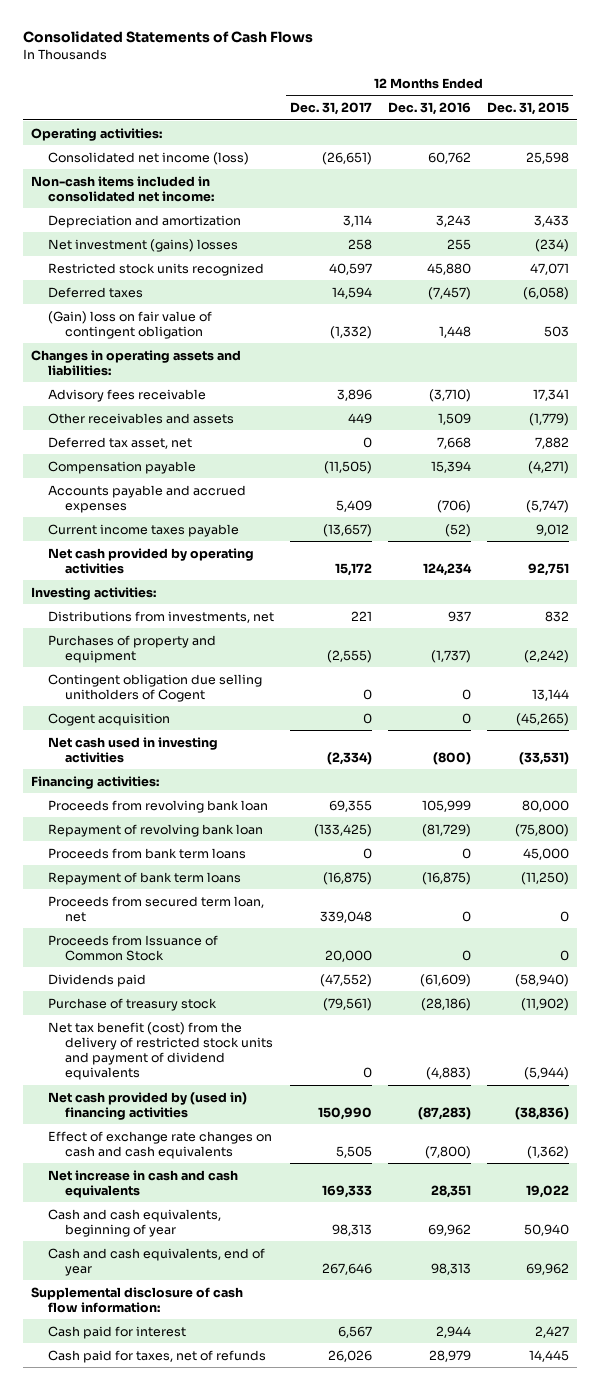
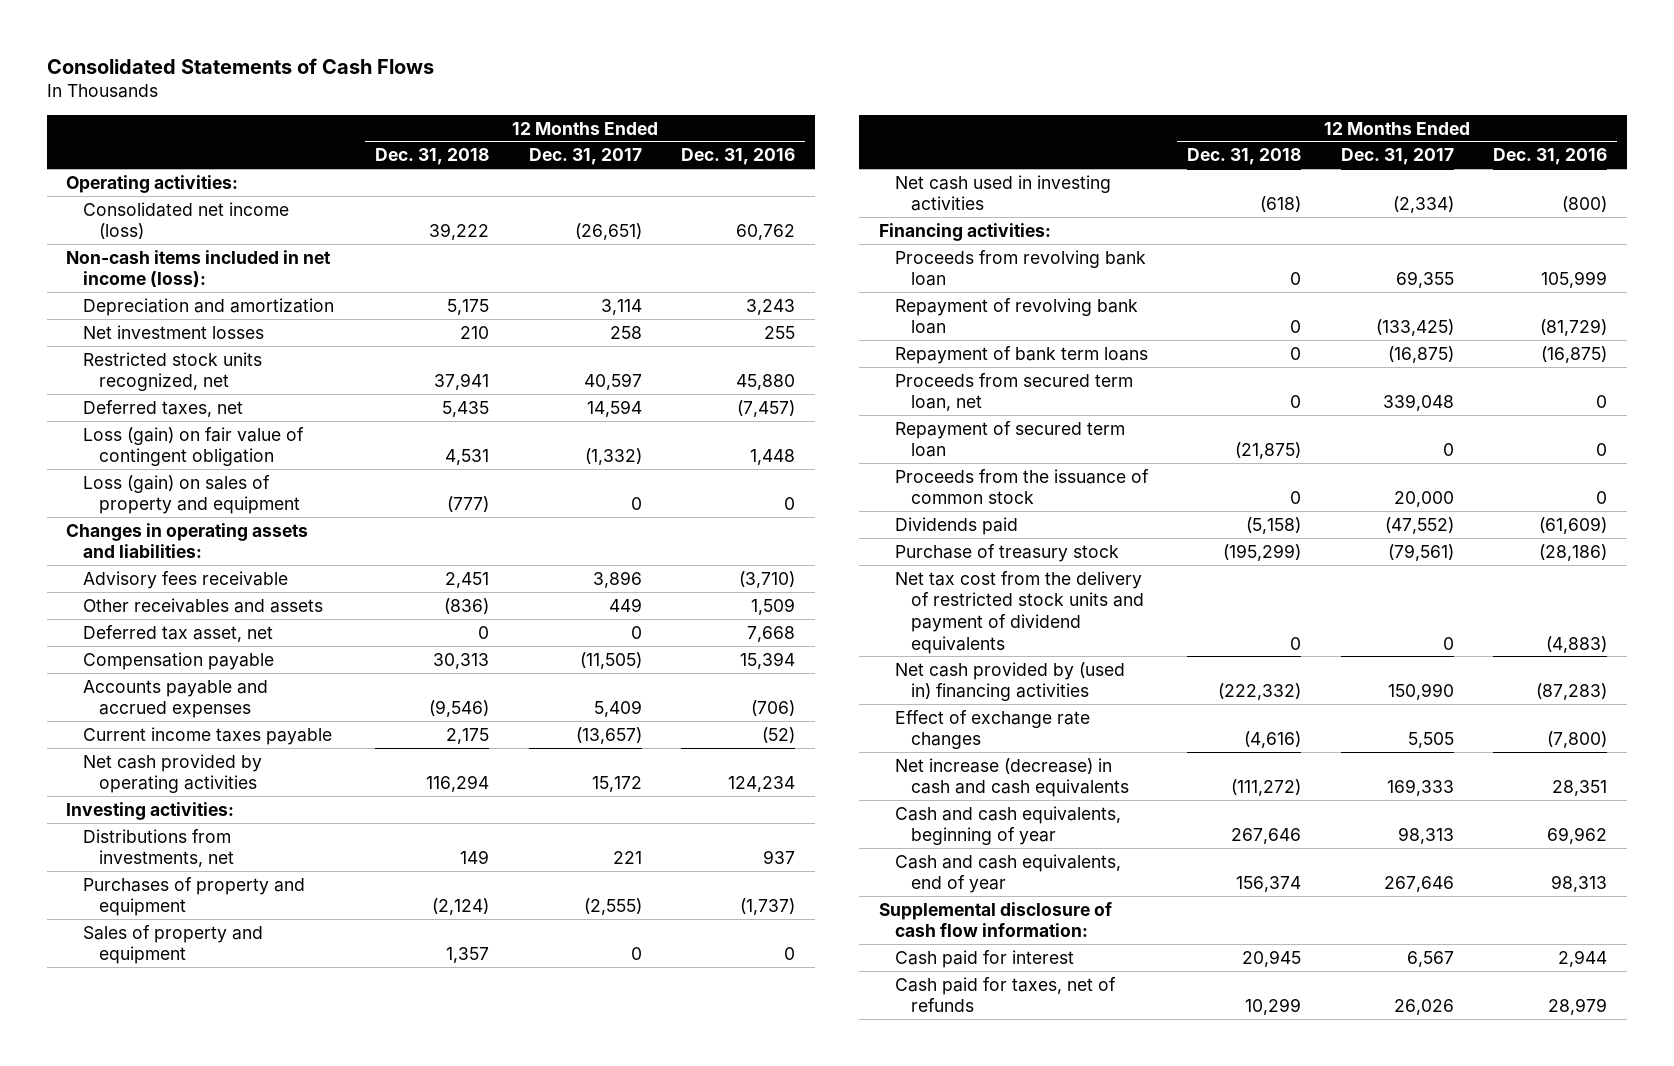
[486,102,569,116] Dec. 31, 2015 -> none
none -> [375,148,490,166] Dec. 31, 2018
[30,175,214,202] Non-cash items included in consolidated net income: -> [66,249,332,288] Non-cash items included in net income (loss):
[47,238,238,252] Net investment (gains) losses -> [82,324,264,339] Net investment losses
[47,262,264,276] Restricted stock units recognized -> [82,351,262,392] Restricted stock units recognized, net
[47,286,143,298] Deferred taxes -> [82,399,243,417] Deferred taxes, net
[47,310,212,339] (Gain) loss on fair value of contingent obligation -> [82,426,304,467] Loss (gain) on fair value of contingent obligation
none -> [82,474,300,515] Loss (gain) on sales of property and equipment
[47,673,262,702] Contingent obligation due selling unitholders of Cogent -> none
[47,712,170,726] Cogent acquisition -> none
none -> [82,924,263,965] Sales of property and equipment
[47,847,246,859] Proceeds from bank term loans -> none
none -> [894,420,1125,458] Repayment of secured term loan
[47,934,218,961] Proceeds from Issuance of Common Stock -> [894,468,1149,505] Proceeds from the issuance of common stock
[47,1021,274,1080] Net tax benefit (cost) from the delivery of restricted stock units and payment of dividend equivalents -> [894,570,1145,654] Net tax cost from the delivery of restricted stock units and payment of dividend equivalents
[47,1130,272,1159] Effect of exchange rate changes on cash and cash equivalents -> [894,709,1090,750] Effect of exchange rate changes
[47,1169,238,1198] Net increase in cash and cash equivalents -> [894,757,1130,798] Net increase (decrease) in cash and cash equivalents

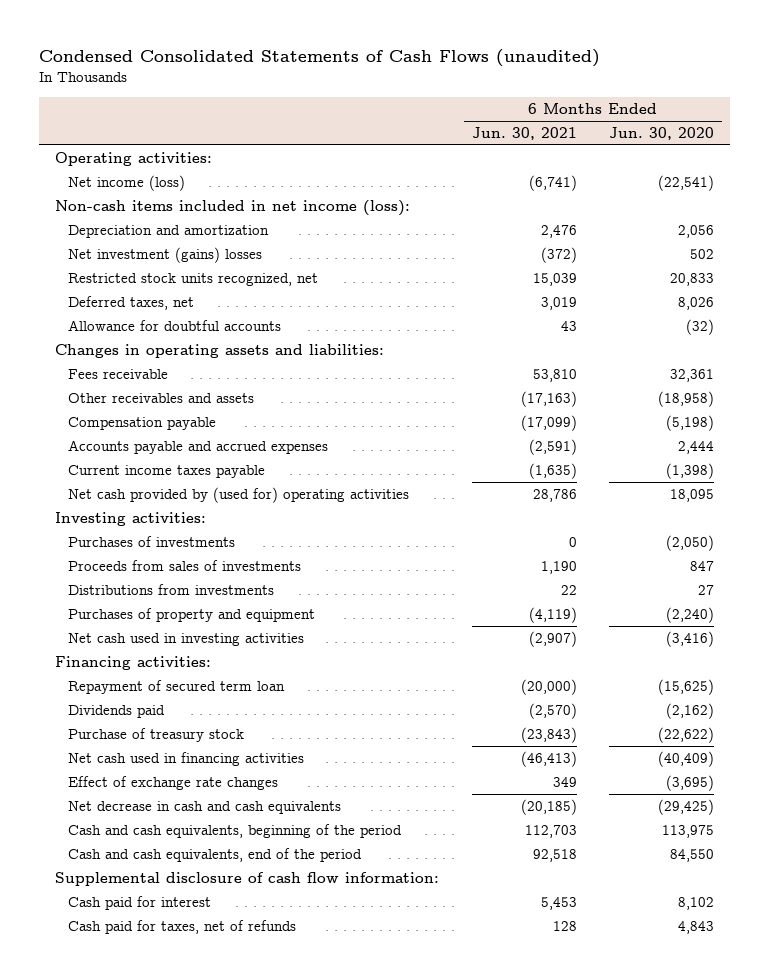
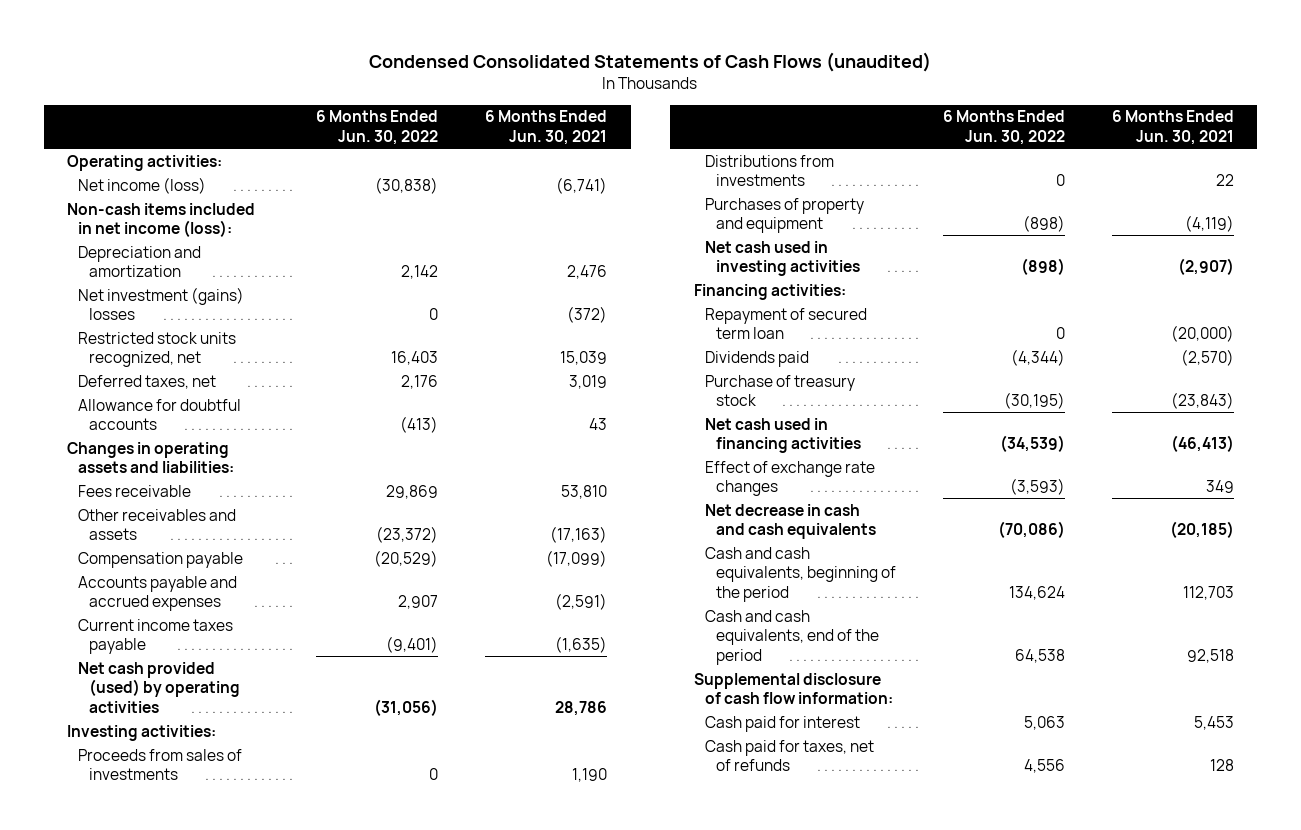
[609,127,715,141] Jun. 30, 2020 -> none
none -> [316,110,439,146] 6 Months Ended Jun. 30, 2022
[67,487,409,504] Net cash provided by (used for) operating activities -> [78,661,241,713] Net cash provided (used) by operating activities
[67,536,235,548] Purchases of investments -> none

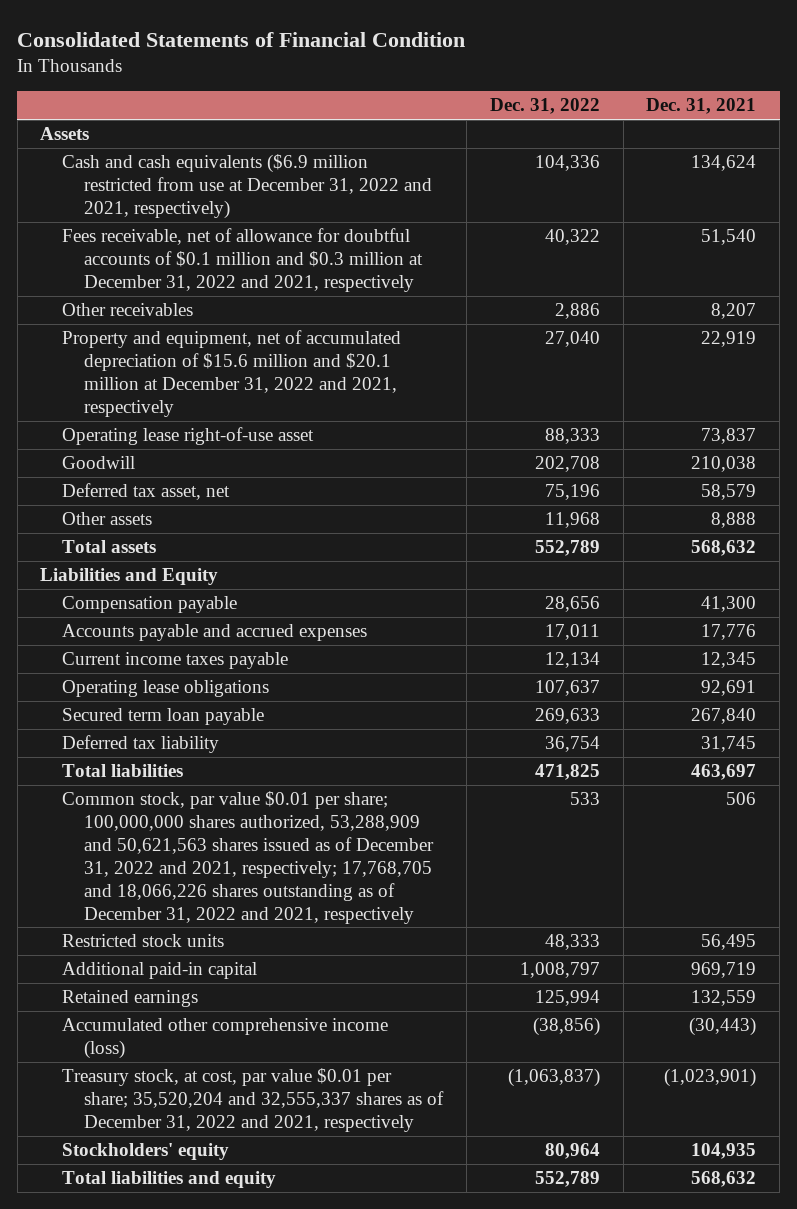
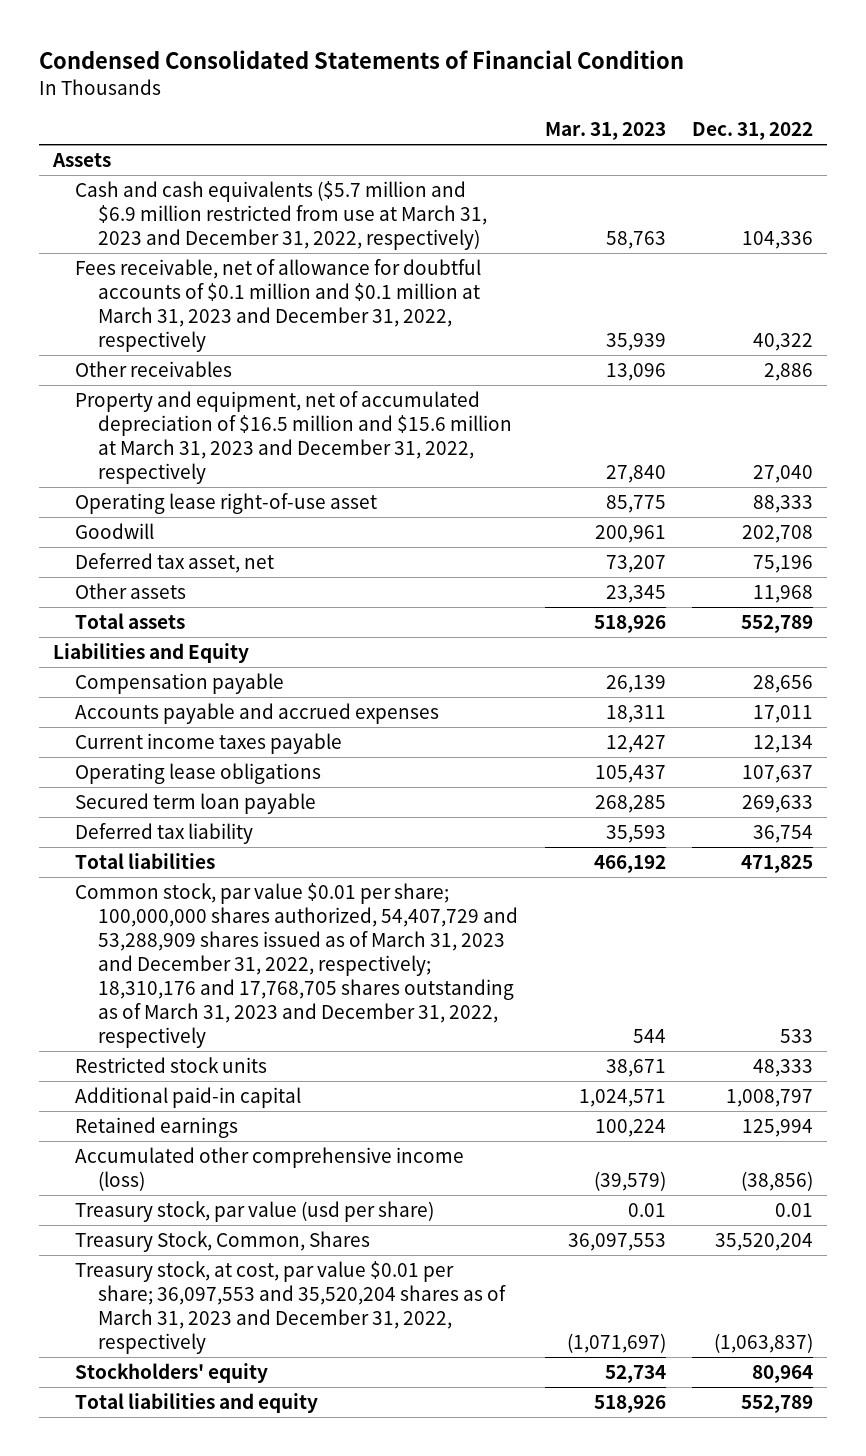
[17,31,466,47] Consolidated Statements of Financial Condition -> [39,50,685,70] Condensed Consolidated Statements of Financial Condition
[646,98,757,115] Dec. 31, 2021 -> none
none -> [544,122,666,141] Mar. 31, 2023
[62,154,433,219] Cash and cash equivalents ($6.9 million restricted from use at December 31, 2022 and 2021, respectively) -> [75,180,487,250] Cash and cash equivalents ($5.7 million and $6.9 million restricted from use at March 31, 2023 and December 31, 2022, respectively)
[62,228,424,292] Fees receivable, net of allowance for doubtful accounts of $0.1 million and $0.3 million at December 31, 2022 and 2021, respectively -> [75,258,482,352] Fees receivable, net of allowance for doubtful accounts of $0.1 million and $0.1 million at March 31, 2023 and December 31, 2022, respectively
[62,330,402,417] Property and equipment, net of accumulated depreciation of $15.6 million and $20.1 million at December 31, 2022 and 2021, respectively -> [75,390,512,484] Property and equipment, net of accumulated depreciation of $16.5 million and $15.6 million at March 31, 2023 and December 31, 2022, respectively
[62,791,435,924] Common stock, par value $0.01 per share; 100,000,000 shares authorized, 53,288,909 and 50,621,563 shares issued as of December 31, 2022 and 2021, respectively; 17,768,705 and 18,066,226 shares outstanding as of December 31, 2022 and 2021, respectively -> [75,882,518,1048] Common stock, par value $0.01 per share; 100,000,000 shares authorized, 54,407,729 and 53,288,909 shares issued as of March 31, 2023 and December 31, 2022, respectively; 18,310,176 and 17,768,705 shares outstanding as of March 31, 2023 and December 31, 2022, respectively
none -> [75,1200,435,1222] Treasury stock, par value (usd per share)
none -> [75,1230,371,1252] Treasury Stock, Common, Shares
[62,1068,445,1132] Treasury stock, at cost, par value $0.01 per share; 35,520,204 and 32,555,337 shares as of December 31, 2022 and 2021, respectively -> [75,1260,506,1354] Treasury stock, at cost, par value $0.01 per share; 36,097,553 and 35,520,204 shares as of March 31, 2023 and December 31, 2022, respectively

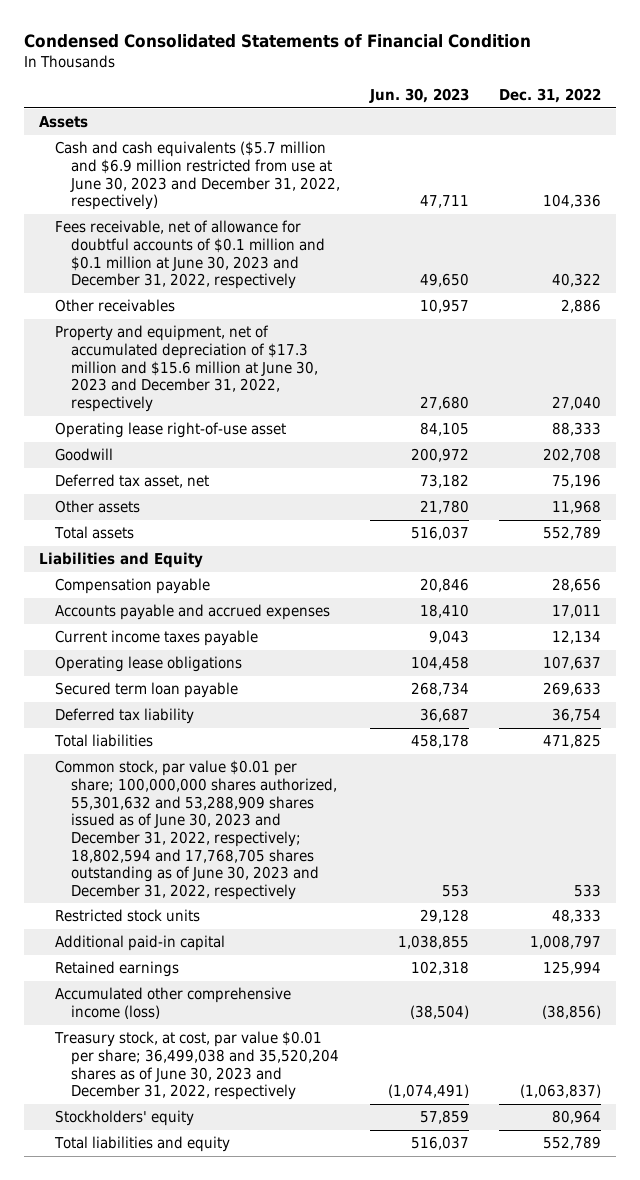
[544,122,666,141] Mar. 31, 2023 -> none
none -> [368,88,469,104] Jun. 30, 2023
[75,180,487,250] Cash and cash equivalents ($5.7 million and $6.9 million restricted from use at March 31, 2023 and December 31, 2022, respectively) -> [54,141,340,211] Cash and cash equivalents ($5.7 million and $6.9 million restricted from use at June 30, 2023 and December 31, 2022, respectively)
[75,258,482,352] Fees receivable, net of allowance for doubtful accounts of $0.1 million and $0.1 million at March 31, 2023 and December 31, 2022, respectively -> [54,220,325,290] Fees receivable, net of allowance for doubtful accounts of $0.1 million and $0.1 million at June 30, 2023 and December 31, 2022, respectively
[75,390,512,484] Property and equipment, net of accumulated depreciation of $16.5 million and $15.6 million at March 31, 2023 and December 31, 2022, respectively -> [54,325,318,412] Property and equipment, net of accumulated depreciation of $17.3 million and $15.6 million at June 30, 2023 and December 31, 2022, respectively
[75,882,518,1048] Common stock, par value $0.01 per share; 100,000,000 shares authorized, 54,407,729 and 53,288,909 shares issued as of March 31, 2023 and December 31, 2022, respectively; 18,310,176 and 17,768,705 shares outstanding as of March 31, 2023 and December 31, 2022, respectively -> [54,760,337,900] Common stock, par value $0.01 per share; 100,000,000 shares authorized, 55,301,632 and 53,288,909 shares issued as of June 30, 2023 and December 31, 2022, respectively; 18,802,594 and 17,768,705 shares outstanding as of June 30, 2023 and December 31, 2022, respectively
[75,1200,435,1222] Treasury stock, par value (usd per share) -> none
[75,1230,371,1252] Treasury Stock, Common, Shares -> none
[75,1260,506,1354] Treasury stock, at cost, par value $0.01 per share; 36,097,553 and 35,520,204 shares as of March 31, 2023 and December 31, 2022, respectively -> [53,1031,339,1101] Treasury stock, at cost, par value $0.01 per share; 36,499,038 and 35,520,204 shares as of June 30, 2023 and December 31, 2022, respectively

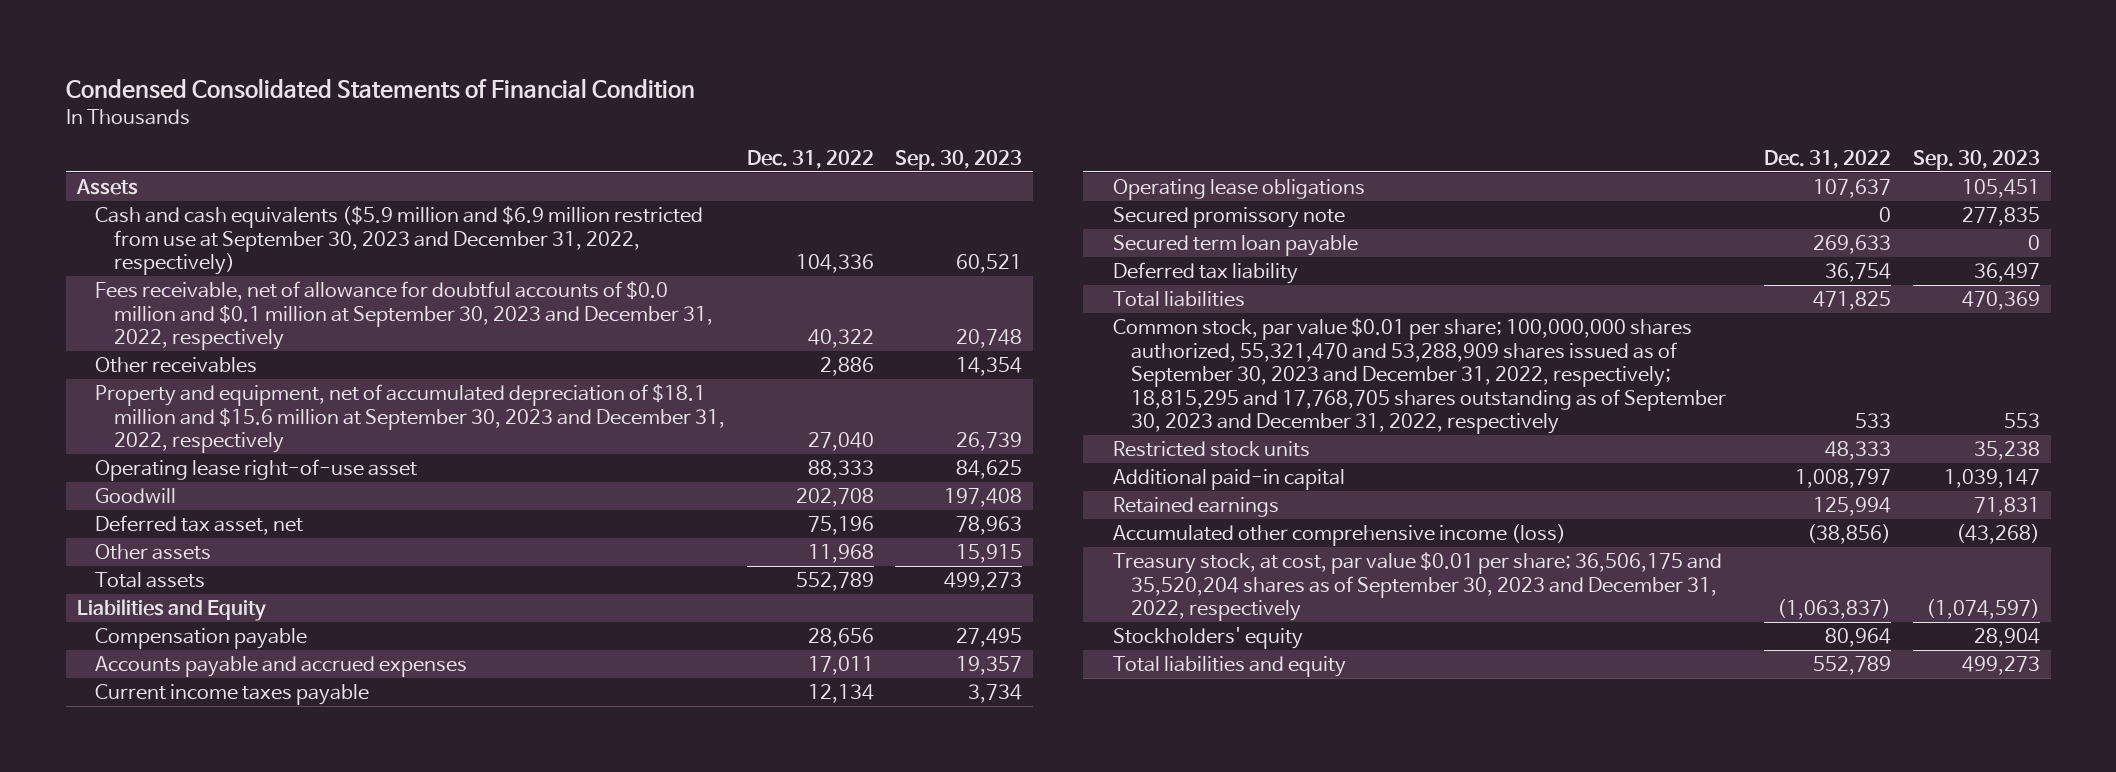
[368,88,469,104] Jun. 30, 2023 -> none
none -> [895,149,1023,170] Sep. 30, 2023
[54,141,340,211] Cash and cash equivalents ($5.7 million and $6.9 million restricted from use at June 30, 2023 and December 31, 2022, respectively) -> [95,206,704,276] Cash and cash equivalents ($5.9 million and $6.9 million restricted from use at September 30, 2023 and December 31, 2022, respectively)
[54,220,325,290] Fees receivable, net of allowance for doubtful accounts of $0.1 million and $0.1 million at June 30, 2023 and December 31, 2022, respectively -> [95,281,713,351] Fees receivable, net of allowance for doubtful accounts of $0.0 million and $0.1 million at September 30, 2023 and December 31, 2022, respectively
[54,325,318,412] Property and equipment, net of accumulated depreciation of $17.3 million and $15.6 million at June 30, 2023 and December 31, 2022, respectively -> [95,384,725,454] Property and equipment, net of accumulated depreciation of $18.1 million and $15.6 million at September 30, 2023 and December 31, 2022, respectively
none -> [1112,207,1345,229] Secured promissory note
[54,760,337,900] Common stock, par value $0.01 per share; 100,000,000 shares authorized, 55,301,632 and 53,288,909 shares issued as of June 30, 2023 and December 31, 2022, respectively; 18,802,594 and 17,768,705 shares outstanding as of June 30, 2023 and December 31, 2022, respectively -> [1112,318,1727,435] Common stock, par value $0.01 per share; 100,000,000 shares authorized, 55,321,470 and 53,288,909 shares issued as of September 30, 2023 and December 31, 2022, respectively; 18,815,295 and 17,768,705 shares outstanding as of September 30, 2023 and December 31, 2022, respectively
[53,1031,339,1101] Treasury stock, at cost, par value $0.01 per share; 36,499,038 and 35,520,204 shares as of June 30, 2023 and December 31, 2022, respectively -> [1112,552,1722,622] Treasury stock, at cost, par value $0.01 per share; 36,506,175 and 35,520,204 shares as of September 30, 2023 and December 31, 2022, respectively

